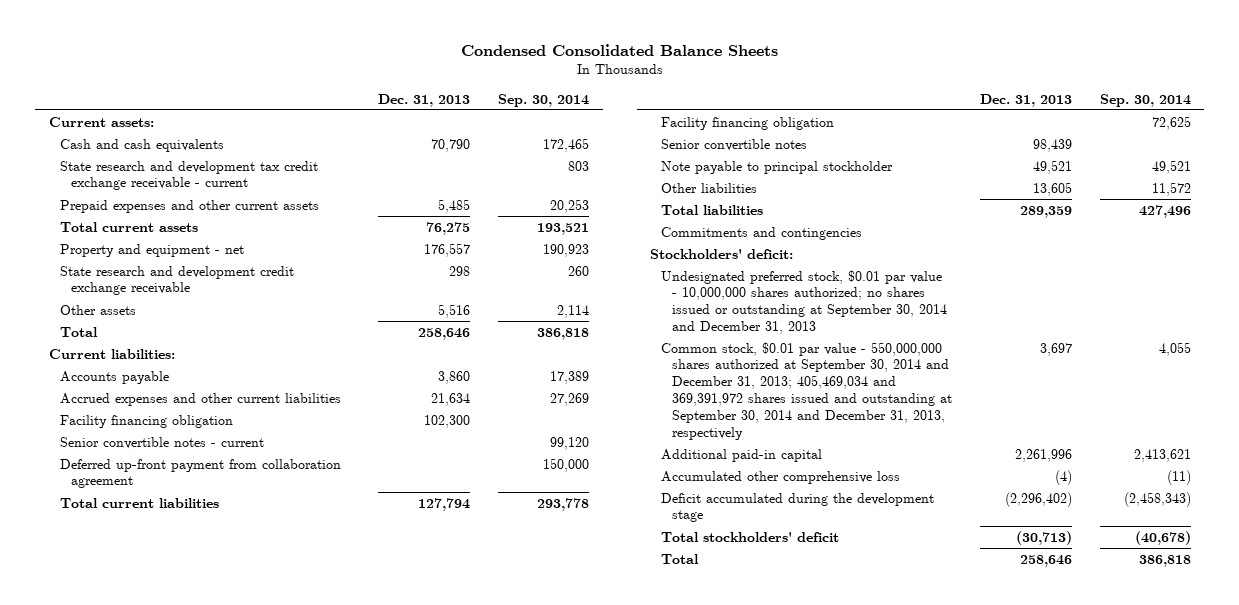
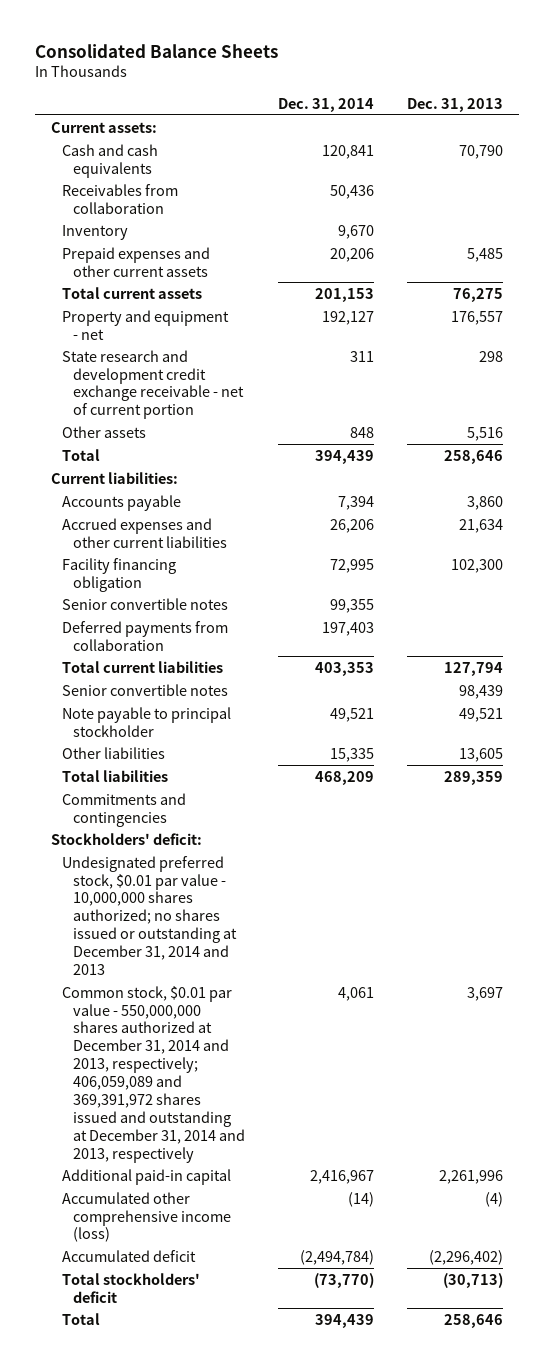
[460,44,778,57] Condensed Consolidated Balance Sheets -> [34,43,278,58] Consolidated Balance Sheets
[497,93,589,107] Sep. 30, 2014 -> none
none -> [277,97,374,112] Dec. 31, 2014
[59,160,318,191] State research and development tax credit exchange receivable - current -> none
none -> [62,183,179,214] Receivables from collaboration
none -> [62,224,129,240] Inventory
[59,265,294,296] State research and development credit exchange receivable -> [62,349,245,420] State research and development credit exchange receivable - net of current portion
[59,436,264,449] Senior convertible notes - current -> [62,597,229,610] Senior convertible notes
[59,458,341,489] Deferred up-front payment from collaboration agreement -> [62,620,229,651] Deferred payments from collaboration
[661,116,835,130] Facility financing obligation -> none
[661,269,948,335] Undesignated preferred stock, $0.01 par value - 10,000,000 shares authorized; no shares issued or outstanding at September 30, 2014 and December 31, 2013 -> [62,855,238,975] Undesignated preferred stock, $0.01 par value - 10,000,000 shares authorized; no shares issued or outstanding at December 31, 2014 and 2013
[661,341,953,441] Common stock, $0.01 par value - 550,000,000 shares authorized at September 30, 2014 and December 31, 2013; 405,469,034 and 369,391,972 shares issued and outstanding at September 30, 2014 and December 31, 2013, respectively -> [62,985,246,1163] Common stock, $0.01 par value - 550,000,000 shares authorized at December 31, 2014 and 2013, respectively; 406,059,089 and 369,391,972 shares issued and outstanding at December 31, 2014 and 2013, respectively
[661,470,901,484] Accumulated other comprehensive loss -> [62,1191,232,1243] Accumulated other comprehensive income (loss)
[661,492,935,523] Deficit accumulated during the development stage -> [62,1249,197,1262] Accumulated deficit

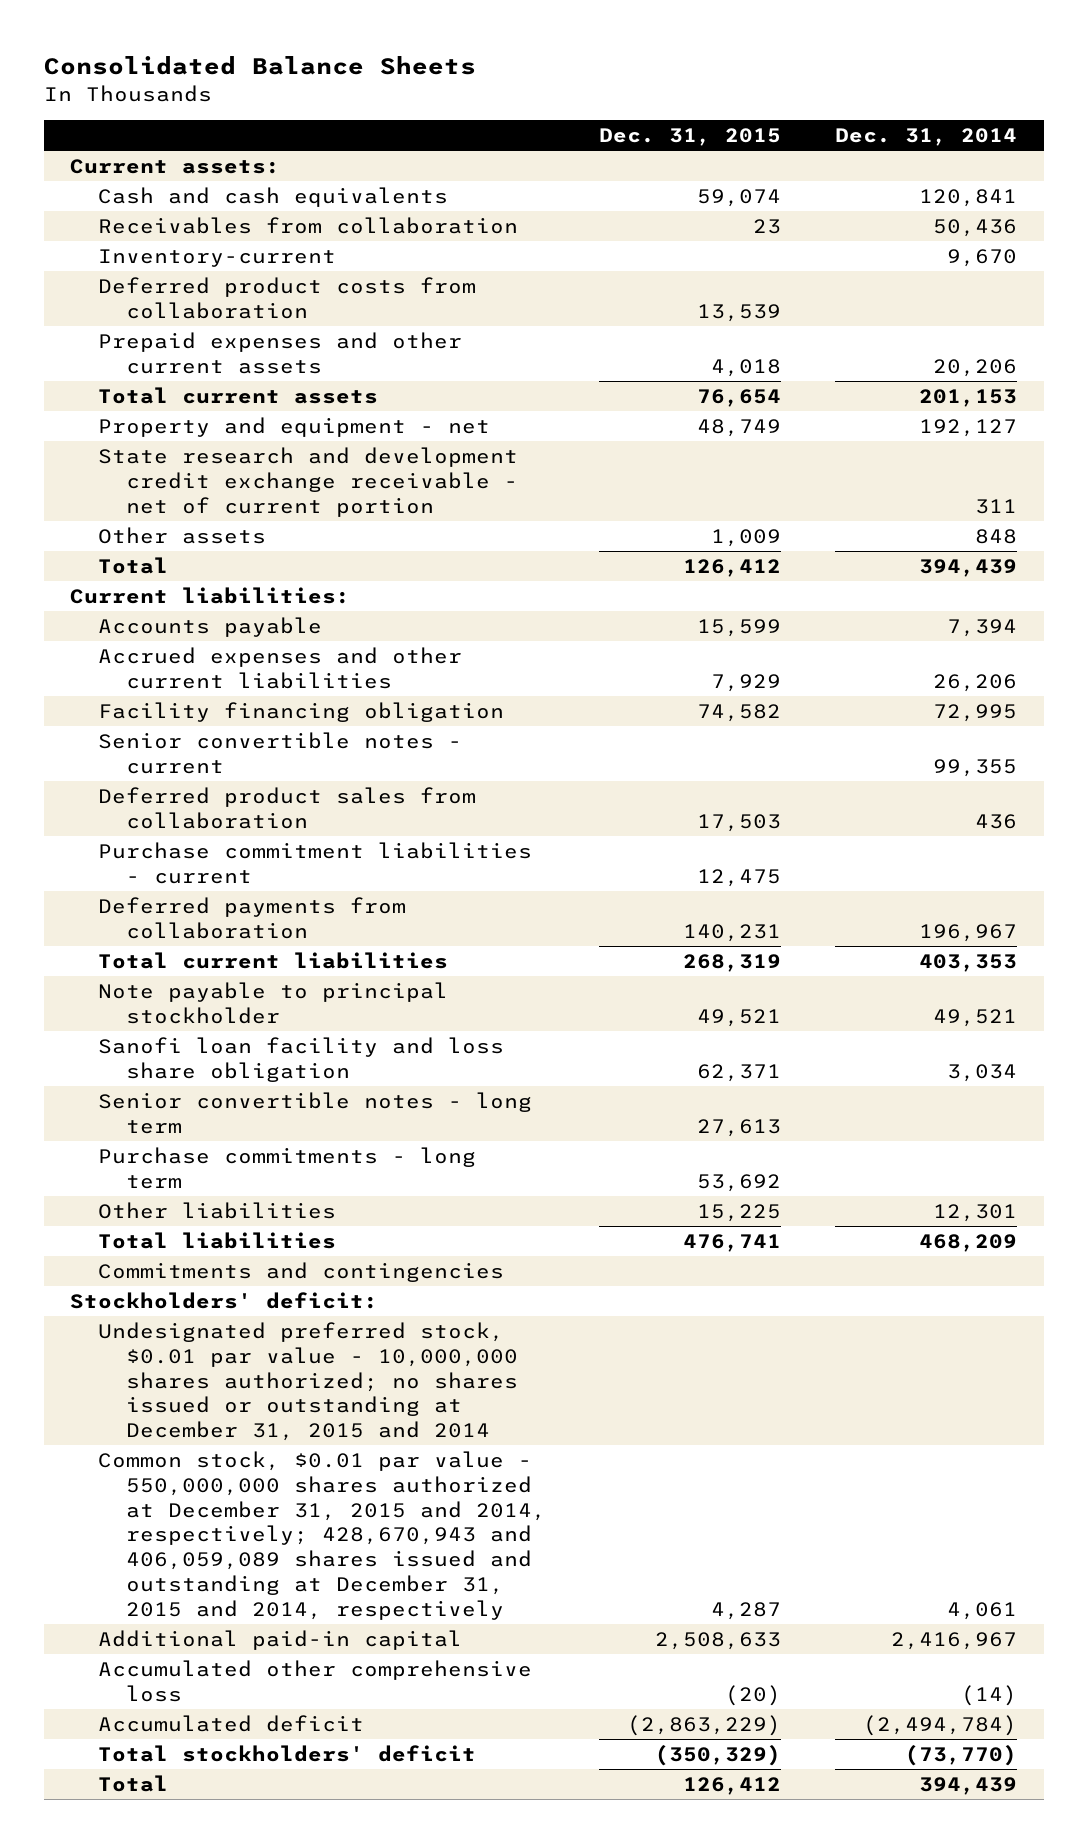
[406,97,503,112] Dec. 31, 2013 -> none
none -> [599,128,782,147] Dec. 31, 2015
[62,224,129,240] Inventory -> [98,248,337,267] Inventory-current
none -> [98,276,477,319] Deferred product costs from collaboration
[62,597,229,610] Senior convertible notes -> [98,731,463,774] Senior convertible notes - current
none -> [98,786,477,829] Deferred product sales from collaboration
none -> [98,841,533,884] Purchase commitment liabilities - current
[321,621,374,636] 197,403 -> [918,923,1017,942] 196,967
[62,683,229,696] Senior convertible notes -> none
none -> [98,1036,505,1082] Sanofi loan facility and loss share obligation
none -> [98,1091,533,1134] Senior convertible notes - long term
none -> [98,1146,477,1189] Purchase commitments - long term
[329,747,374,762] 15,335 -> [932,1203,1017,1222] 12,301
[62,855,238,975] Undesignated preferred stock, $0.01 par value - 10,000,000 shares authorized; no shares issued or outstanding at December 31, 2014 and 2013 -> [98,1321,519,1442] Undesignated preferred stock, $0.01 par value - 10,000,000 shares authorized; no shares issued or outstanding at December 31, 2015 and 2014
[62,985,246,1163] Common stock, $0.01 par value - 550,000,000 shares authorized at December 31, 2014 and 2013, respectively; 406,059,089 and 369,391,972 shares issued and outstanding at December 31, 2014 and 2013, respectively -> [98,1450,547,1620] Common stock, $0.01 par value - 550,000,000 shares authorized at December 31, 2015 and 2014, respectively; 428,670,943 and 406,059,089 shares issued and outstanding at December 31, 2015 and 2014, respectively
[62,1191,232,1243] Accumulated other comprehensive income (loss) -> [98,1659,533,1702] Accumulated other comprehensive loss

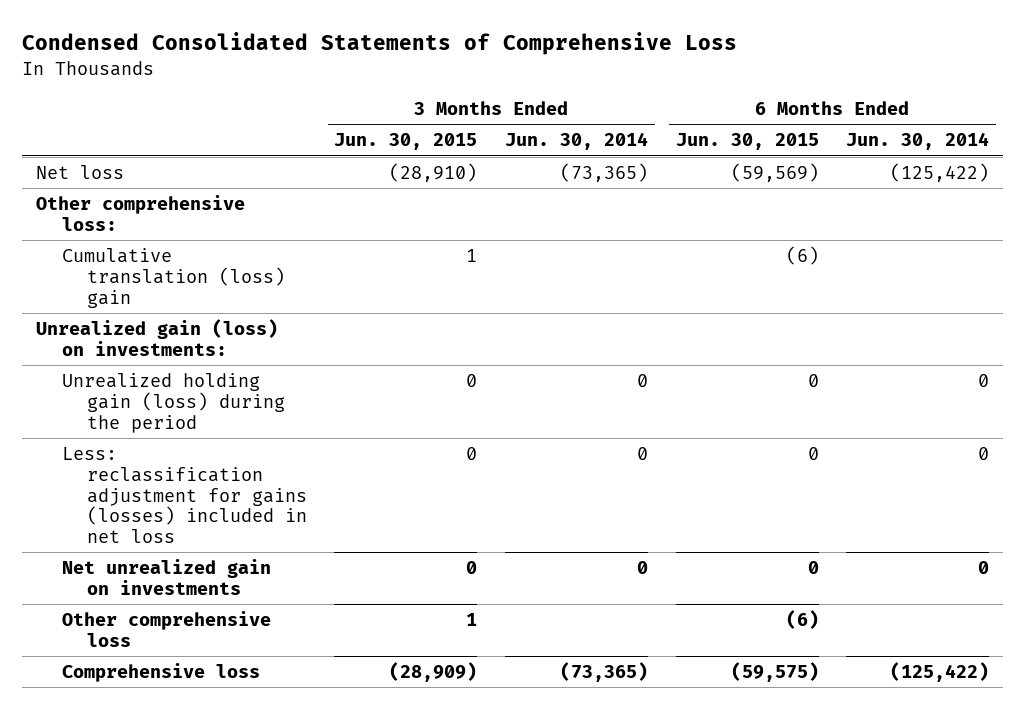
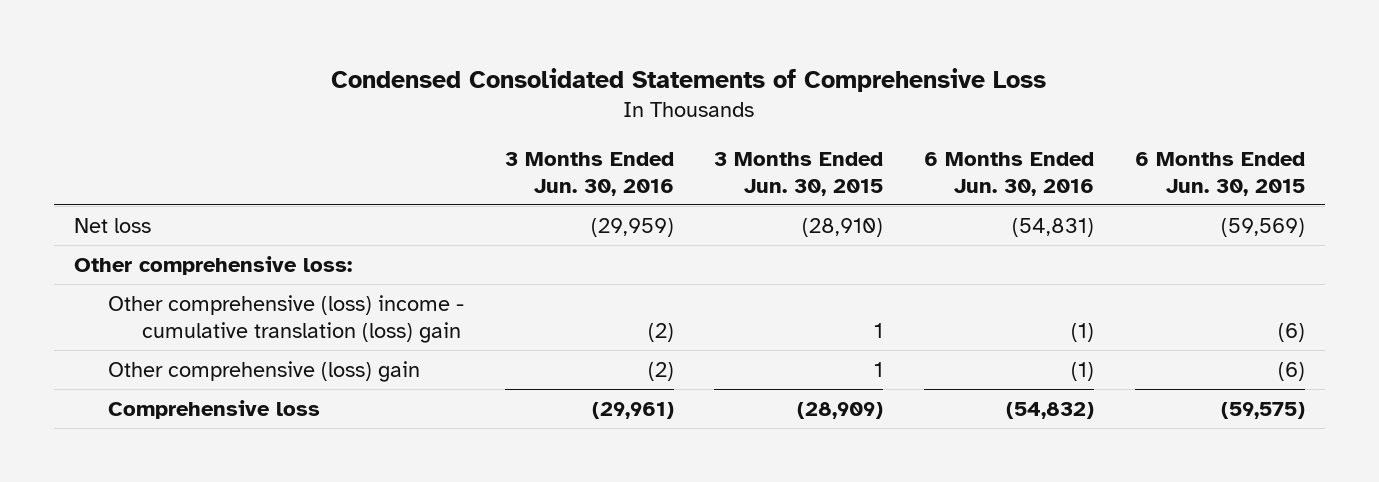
[505,132,649,151] Jun. 30, 2014 -> none
[846,132,990,151] Jun. 30, 2014 -> none
none -> [504,151,674,196] 3 Months Ended Jun. 30, 2016
none -> [924,151,1095,196] 6 Months Ended Jun. 30, 2016
[36,319,279,356] Unrealized gain (loss) on investments: -> none
[61,373,285,433] Unrealized holding gain (loss) during the period -> none
[61,447,307,544] Less: reclassification adjustment for gains (losses) included in net loss -> none
[61,559,271,595] Net unrealized gain on investments -> none
[61,248,285,308] Cumulative translation (loss) gain -> [107,294,464,343] Other comprehensive (loss) income - cumulative translation (loss) gain
[61,611,271,647] Other comprehensive loss -> [107,360,420,382] Other comprehensive (loss) gain

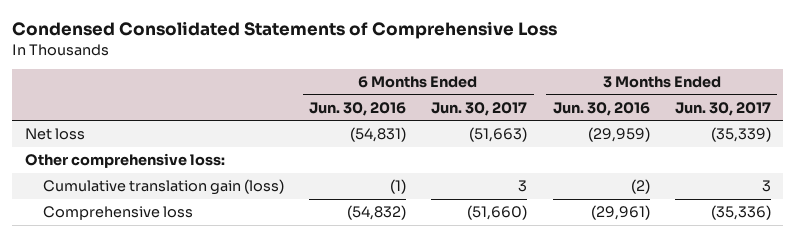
[714,151,884,196] 3 Months Ended Jun. 30, 2015 -> none
[1134,151,1305,196] 6 Months Ended Jun. 30, 2015 -> none
none -> [431,101,528,116] Jun. 30, 2017
none -> [674,101,771,116] Jun. 30, 2017
[107,360,420,382] Other comprehensive (loss) gain -> none
[107,294,464,343] Other comprehensive (loss) income - cumulative translation (loss) gain -> [43,179,285,196] Cumulative translation gain (loss)

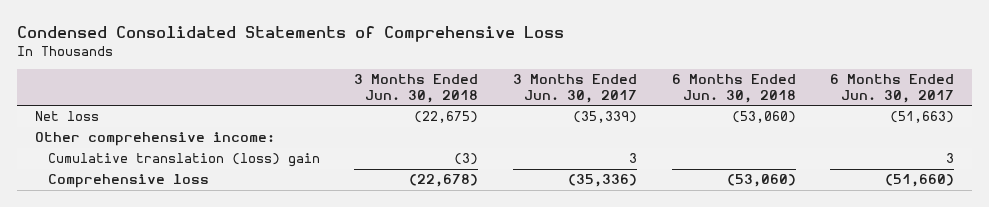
[309,101,407,116] Jun. 30, 2016 -> none
[552,101,650,116] Jun. 30, 2016 -> none
none -> [354,73,479,104] 3 Months Ended Jun. 30, 2018
none -> [671,73,796,104] 6 Months Ended Jun. 30, 2018
[24,153,225,169] Other comprehensive loss: -> [34,132,275,147] Other comprehensive income:
[43,179,285,196] Cumulative translation gain (loss) -> [47,153,320,168] Cumulative translation (loss) gain

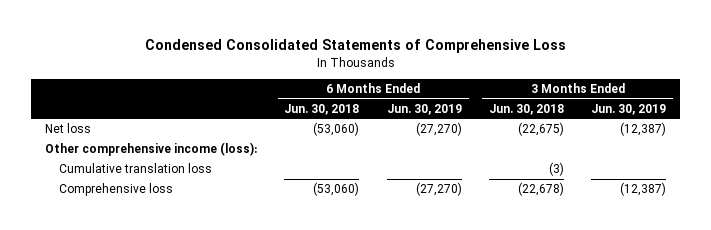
[512,73,637,104] 3 Months Ended Jun. 30, 2017 -> none
[830,73,955,104] 6 Months Ended Jun. 30, 2017 -> none
none -> [386,103,462,115] Jun. 30, 2019
none -> [591,103,667,115] Jun. 30, 2019
[34,132,275,147] Other comprehensive income: -> [45,142,258,157] Other comprehensive income (loss):
[47,153,320,168] Cumulative translation (loss) gain -> [59,163,213,174] Cumulative translation loss

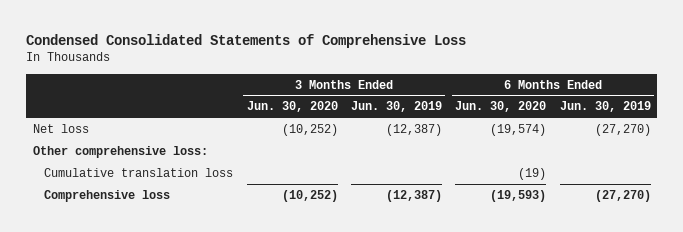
[284,103,360,115] Jun. 30, 2018 -> none
[489,103,565,115] Jun. 30, 2018 -> none
none -> [246,101,338,113] Jun. 30, 2020
none -> [455,101,547,113] Jun. 30, 2020
[45,142,258,157] Other comprehensive income (loss): -> [32,145,208,158] Other comprehensive loss:

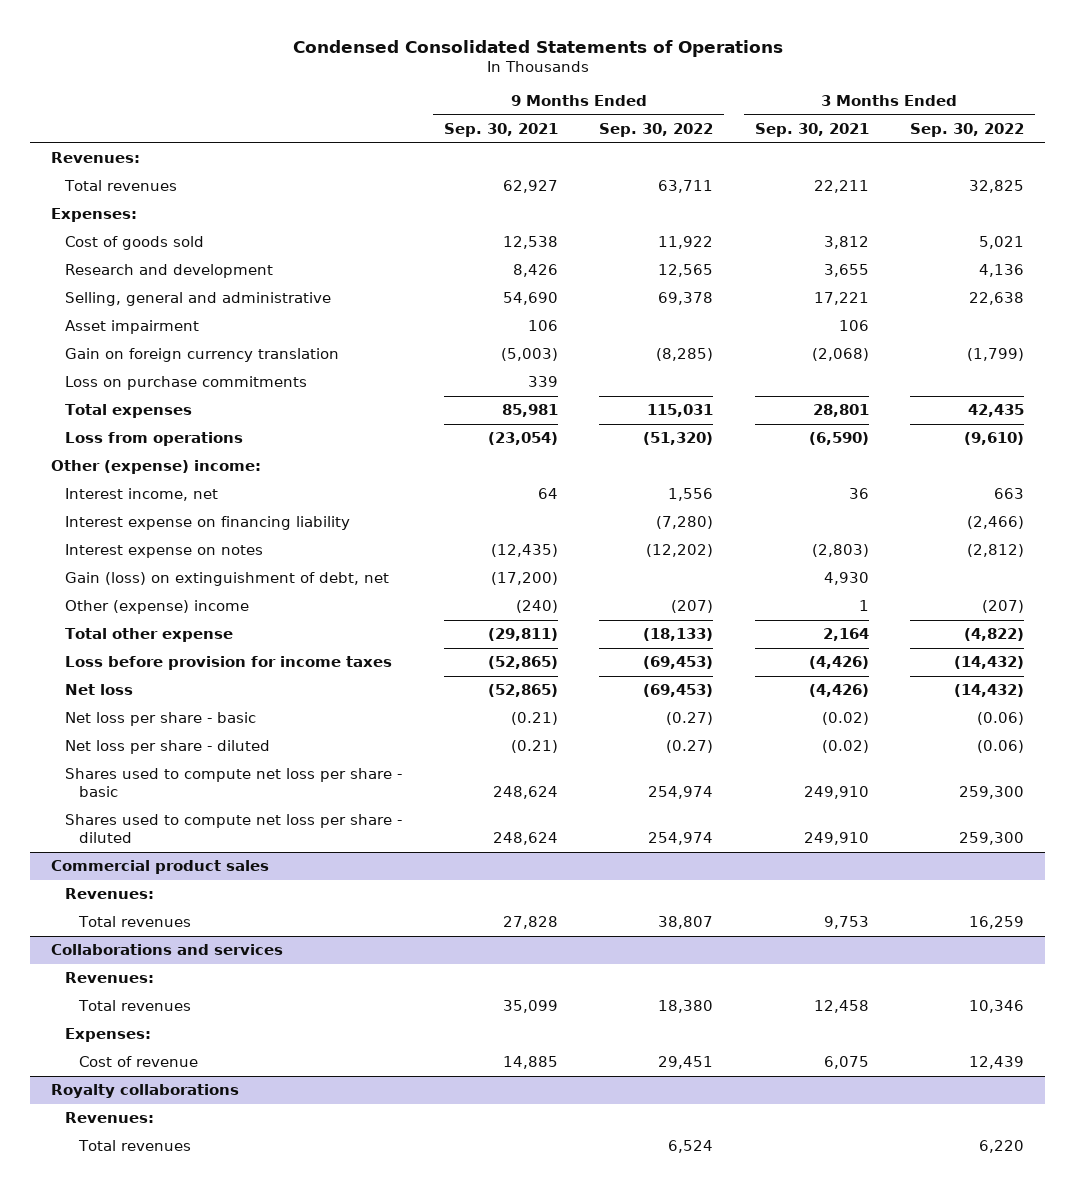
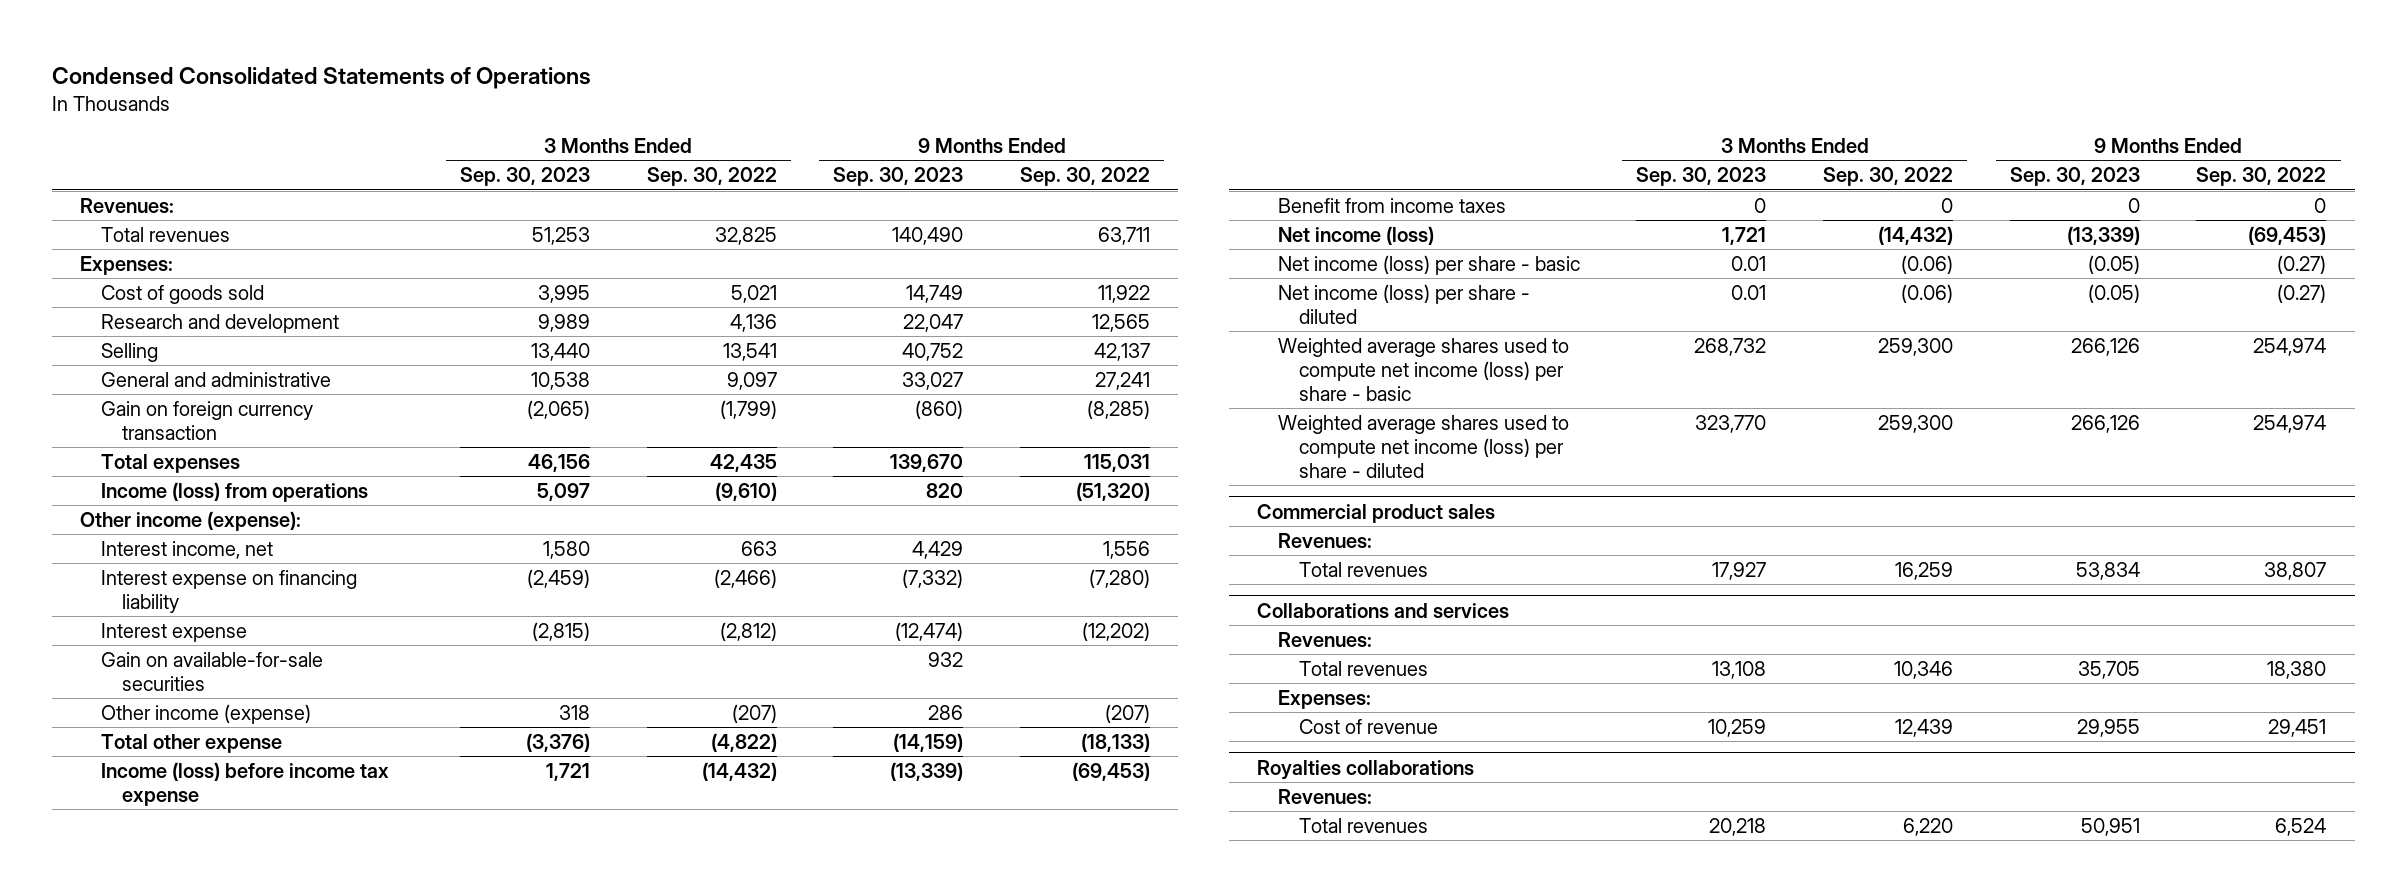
[443,122,558,137] Sep. 30, 2021 -> none
[754,122,869,137] Sep. 30, 2021 -> none
none -> [459,167,590,187] Sep. 30, 2023
none -> [833,167,964,187] Sep. 30, 2023
[65,320,200,335] Asset impairment -> none
[65,376,308,391] Loss on purchase commitments -> none
none -> [101,343,159,363] Selling
[65,292,332,307] Selling, general and administrative -> [101,372,332,388] General and administrative
[658,292,714,306] 69,378 -> [1094,372,1150,391] 27,241
[969,292,1025,306] 22,638 -> [726,372,777,391] 9,097
[65,348,340,363] Gain on foreign currency translation -> [101,401,314,441] Gain on foreign currency transaction
[65,432,244,447] Loss from operations -> [101,482,369,503] Income (loss) from operations
[51,460,262,475] Other (expense) income: -> [80,511,302,532] Other income (expense):
[65,572,390,587] Gain (loss) on extinguishment of debt, net -> none
[65,544,264,559] Interest expense on notes -> [101,623,248,643] Interest expense
none -> [101,652,324,692] Gain on available-for-sale securities
[65,600,250,615] Other (expense) income -> [101,704,312,725] Other income (expense)
[65,656,393,671] Loss before provision for income taxes -> [101,762,390,807] Income (loss) before income tax expense
none -> [1277,198,1506,214] Benefit from income taxes
[65,684,134,696] Net loss -> [1277,226,1434,246] Net income (loss)
[65,712,257,727] Net loss per share - basic -> [1277,255,1580,276] Net income (loss) per share - basic
[65,740,271,755] Net loss per share - diluted -> [1277,284,1530,325] Net income (loss) per share - diluted
[65,768,403,797] Shares used to compute net loss per share - basic -> [1277,338,1569,402] Weighted average shares used to compute net income (loss) per share - basic
[65,814,403,843] Shares used to compute net loss per share - diluted -> [1277,415,1569,479] Weighted average shares used to compute net income (loss) per share - diluted
[51,1084,240,1099] Royalty collaborations -> [1257,760,1475,781] Royalties collaborations

